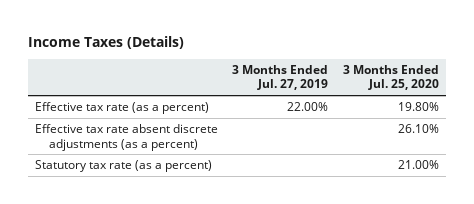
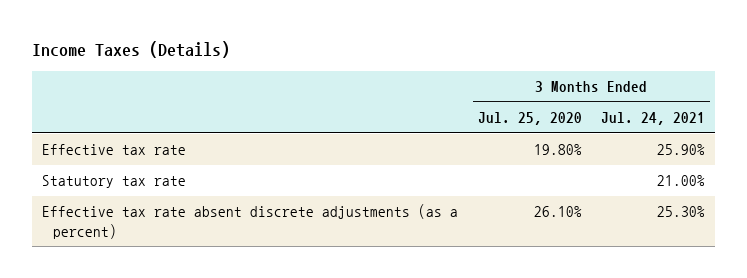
[232,65,329,91] 3 Months Ended Jul. 27, 2019 -> none
none -> [601,111,706,125] Jul. 24, 2021
[34,102,209,115] Effective tax rate (as a percent) -> [41,144,186,156] Effective tax rate
none -> [41,175,186,189] Statutory tax rate
[34,160,212,173] Statutory tax rate (as a percent) -> none

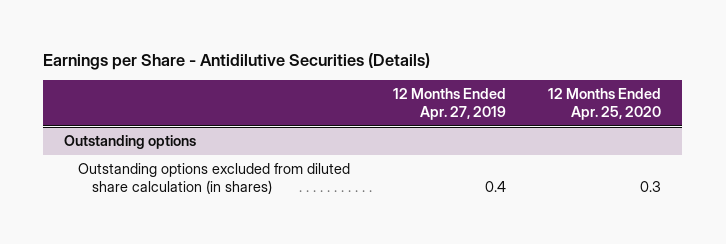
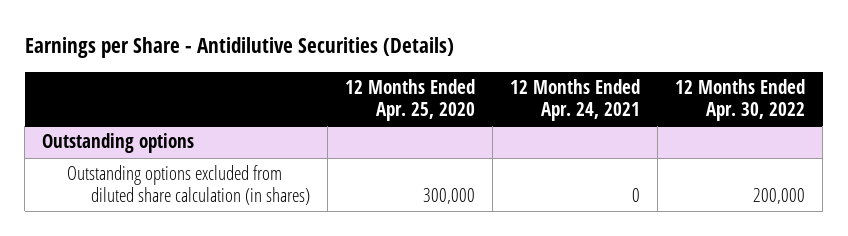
[392,88,506,120] 12 Months Ended Apr. 27, 2019 -> none
none -> [510,79,641,121] 12 Months Ended Apr. 24, 2021
none -> [675,79,806,121] 12 Months Ended Apr. 30, 2022
[640,181,662,193] 0.3 -> [423,188,476,205] 300,000

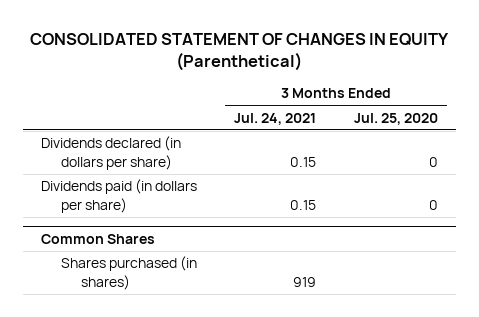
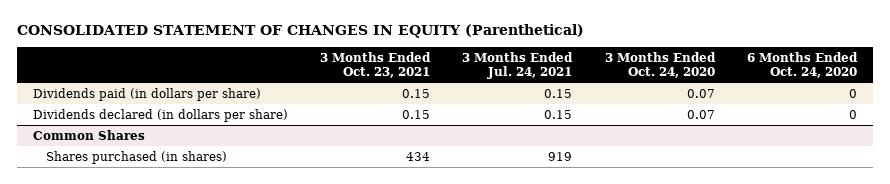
[353,112,438,125] Jul. 25, 2020 -> none
none -> [320,51,432,79] 3 Months Ended Oct. 23, 2021
none -> [604,51,716,79] 3 Months Ended Oct. 24, 2020
none -> [746,51,858,79] 6 Months Ended Oct. 24, 2020
[41,136,182,170] Dividends declared (in dollars per share) -> [32,108,288,122] Dividends declared (in dollars per share)

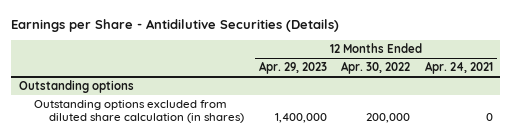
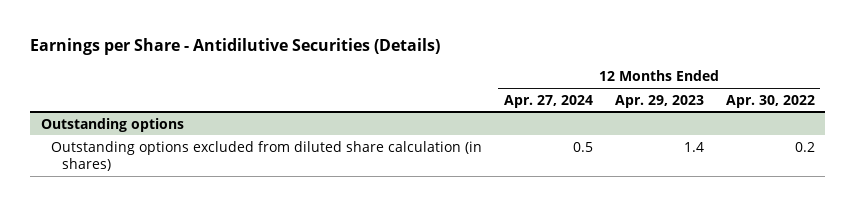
[425,61,494,75] Apr. 24, 2021 -> none
none -> [503,94,593,108] Apr. 27, 2024
[274,113,327,124] 1,400,000 -> [683,141,704,152] 1.4
[366,113,411,124] 200,000 -> [794,141,815,152] 0.2

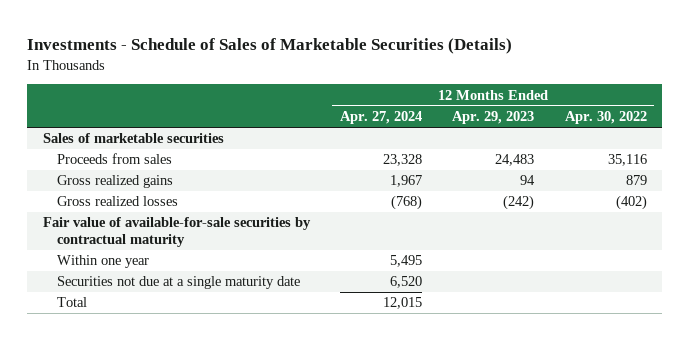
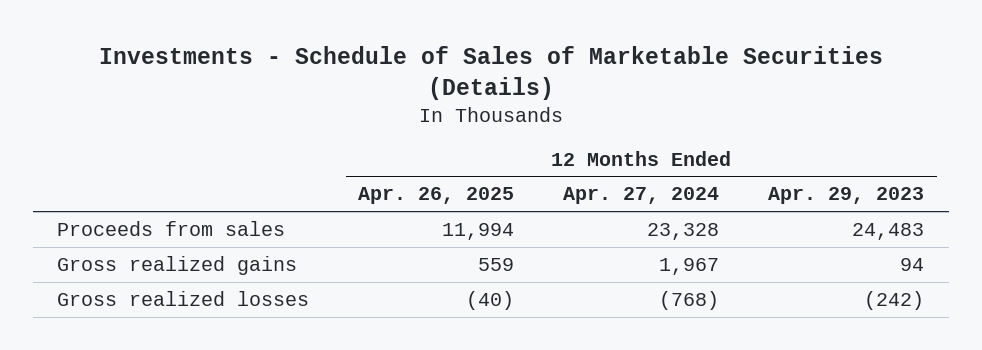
[564,111,647,125] Apr. 30, 2022 -> none
none -> [358,187,515,205] Apr. 26, 2025
[42,133,224,144] Sales of marketable securities -> none
[42,217,311,248] Fair value of available-for-sale securities by contractual maturity -> none
[57,255,150,269] Within one year -> none
[57,276,301,290] Securities not due at a single maturity date -> none
[57,297,88,308] Total -> none

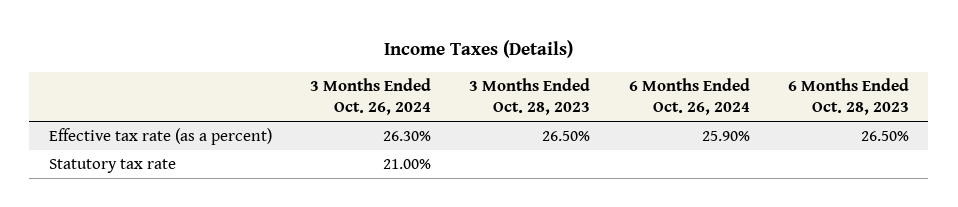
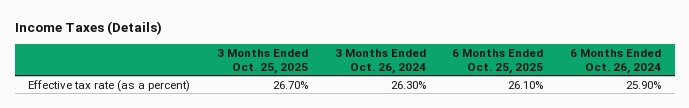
[469,77,591,116] 3 Months Ended Oct. 28, 2023 -> none
[788,77,910,116] 6 Months Ended Oct. 28, 2023 -> none
none -> [216,48,308,74] 3 Months Ended Oct. 25, 2025
none -> [452,48,544,74] 6 Months Ended Oct. 25, 2025
[48,159,176,174] Statutory tax rate -> none

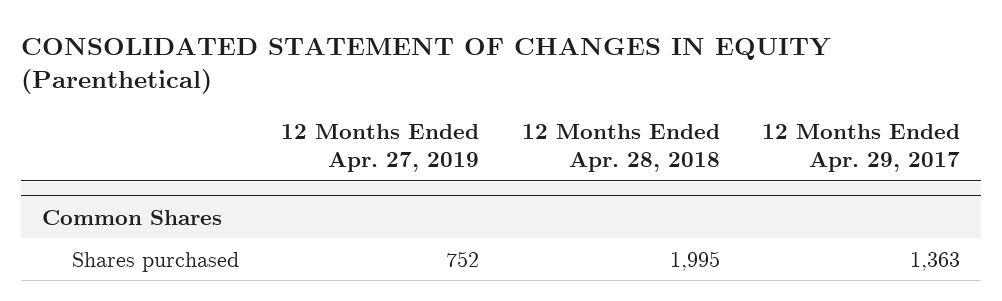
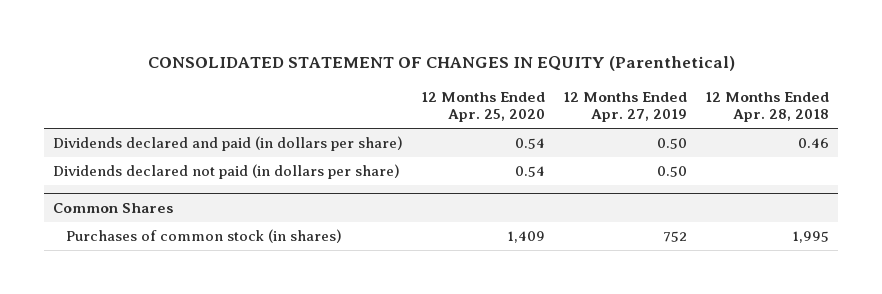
[761,123,960,172] 12 Months Ended Apr. 29, 2017 -> none
none -> [421,91,546,123] 12 Months Ended Apr. 25, 2020
none -> [53,136,404,152] Dividends declared and paid (in dollars per share)
none -> [53,164,401,180] Dividends declared not paid (in dollars per share)
[72,251,240,272] Shares purchased -> [65,229,342,244] Purchases of common stock (in shares)

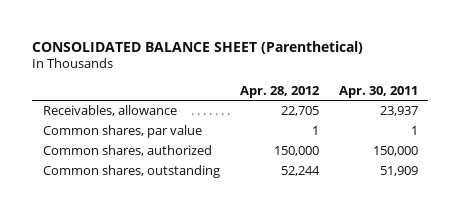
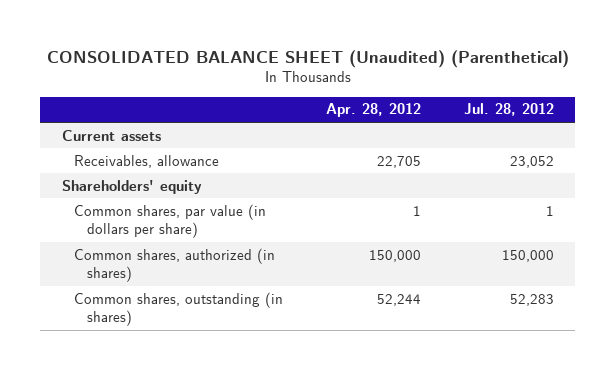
[32,40,364,54] CONSOLIDATED BALANCE SHEET (Parenthetical) -> [46,49,569,68] CONSOLIDATED BALANCE SHEET (Unaudited) (Parenthetical)
[339,85,419,98] Apr. 30, 2011 -> none
none -> [463,103,554,117] Jul. 28, 2012
none -> [61,129,161,141] Current assets
none -> [61,179,202,194] Shareholders' equity
[42,125,202,139] Common shares, par value -> [74,203,267,239] Common shares, par value (in dollars per share)
[42,145,212,157] Common shares, authorized -> [74,247,276,283] Common shares, authorized (in shares)
[42,165,220,179] Common shares, outstanding -> [74,291,284,327] Common shares, outstanding (in shares)

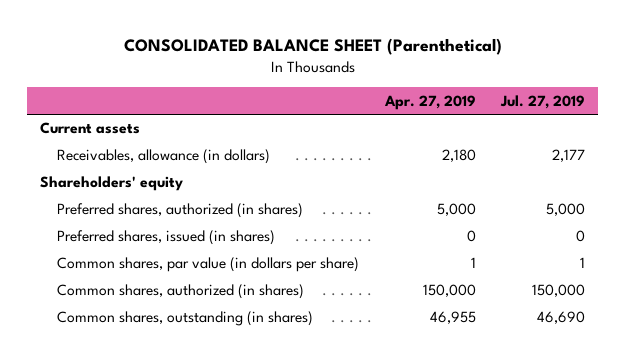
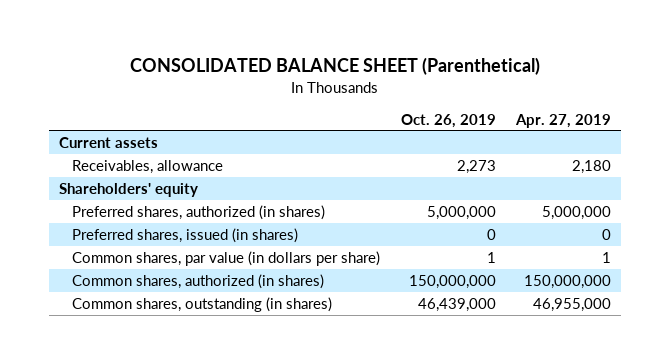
[500,94,586,109] Jul. 27, 2019 -> none
none -> [400,113,496,128] Oct. 26, 2019
[57,149,271,165] Receivables, allowance (in dollars) -> [72,159,224,174] Receivables, allowance
[436,203,476,217] 5,000 -> [541,205,611,220] 5,000,000
[422,284,476,298] 150,000 -> [523,274,611,289] 150,000,000
[429,311,476,325] 46,955 -> [532,297,611,312] 46,955,000

